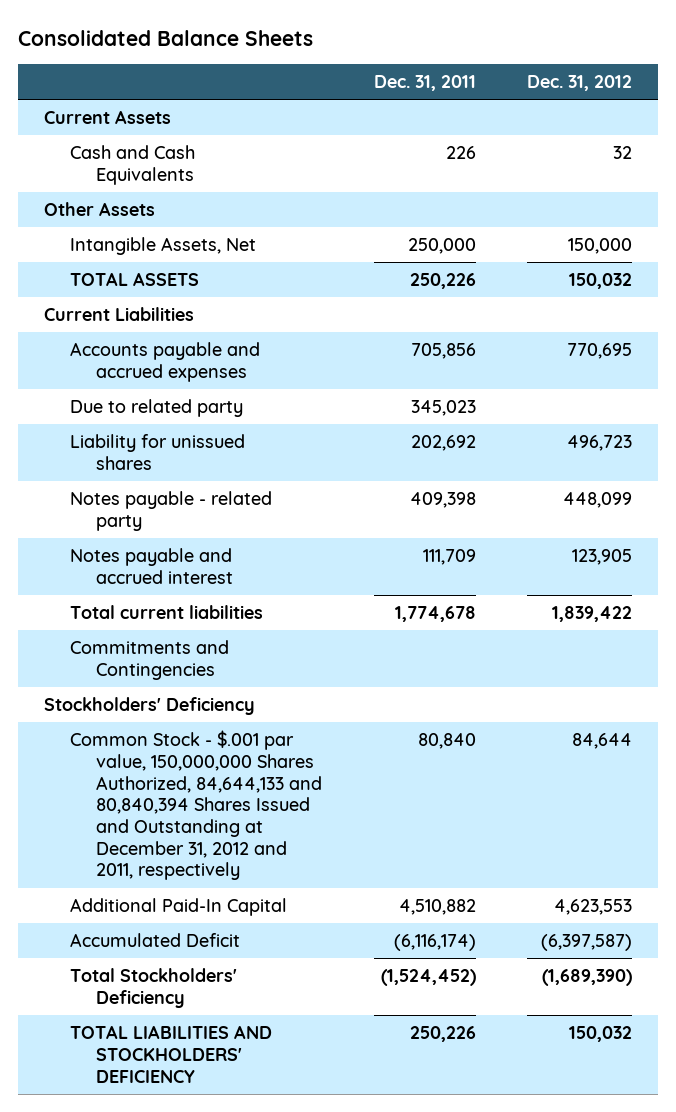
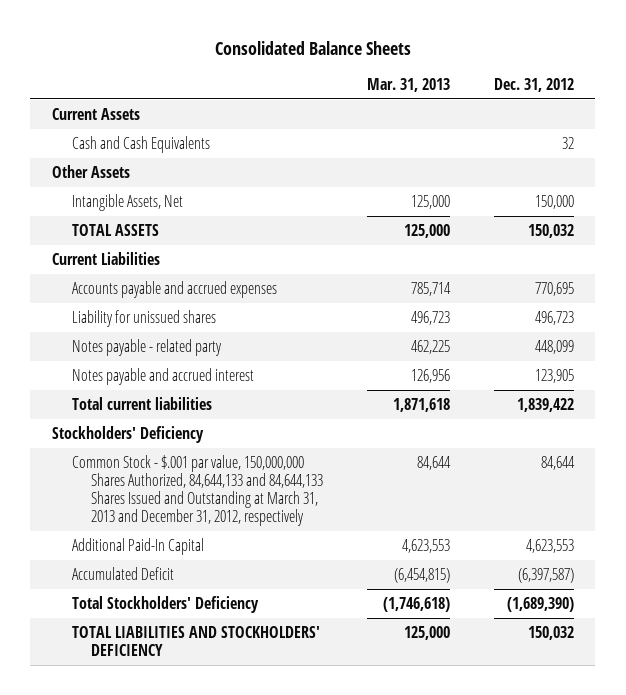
[373,75,476,92] Dec. 31, 2011 -> none
none -> [367,78,451,93] Mar. 31, 2013
[69,399,243,418] Due to related party -> none
[69,640,229,680] Commitments and Contingencies -> none
[69,730,323,881] Common Stock - $.001 par value, 150,000,000 Shares Authorized, 84,644,133 and 80,840,394 Shares Issued and Outstanding at December 31, 2012 and 2011, respectively -> [71,454,324,527] Common Stock - $.001 par value, 150,000,000 Shares Authorized, 84,644,133 and 84,644,133 Shares Issued and Outstanding at March 31, 2013 and December 31, 2012, respectively

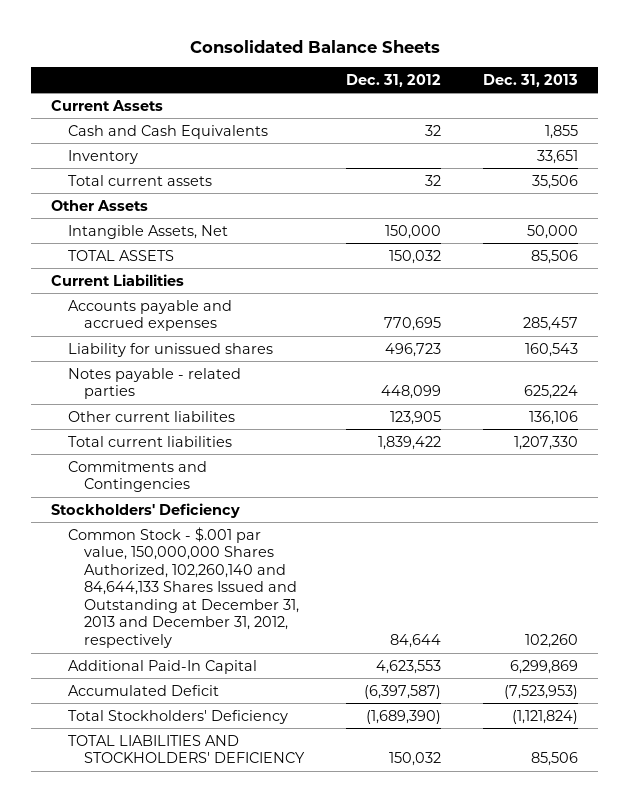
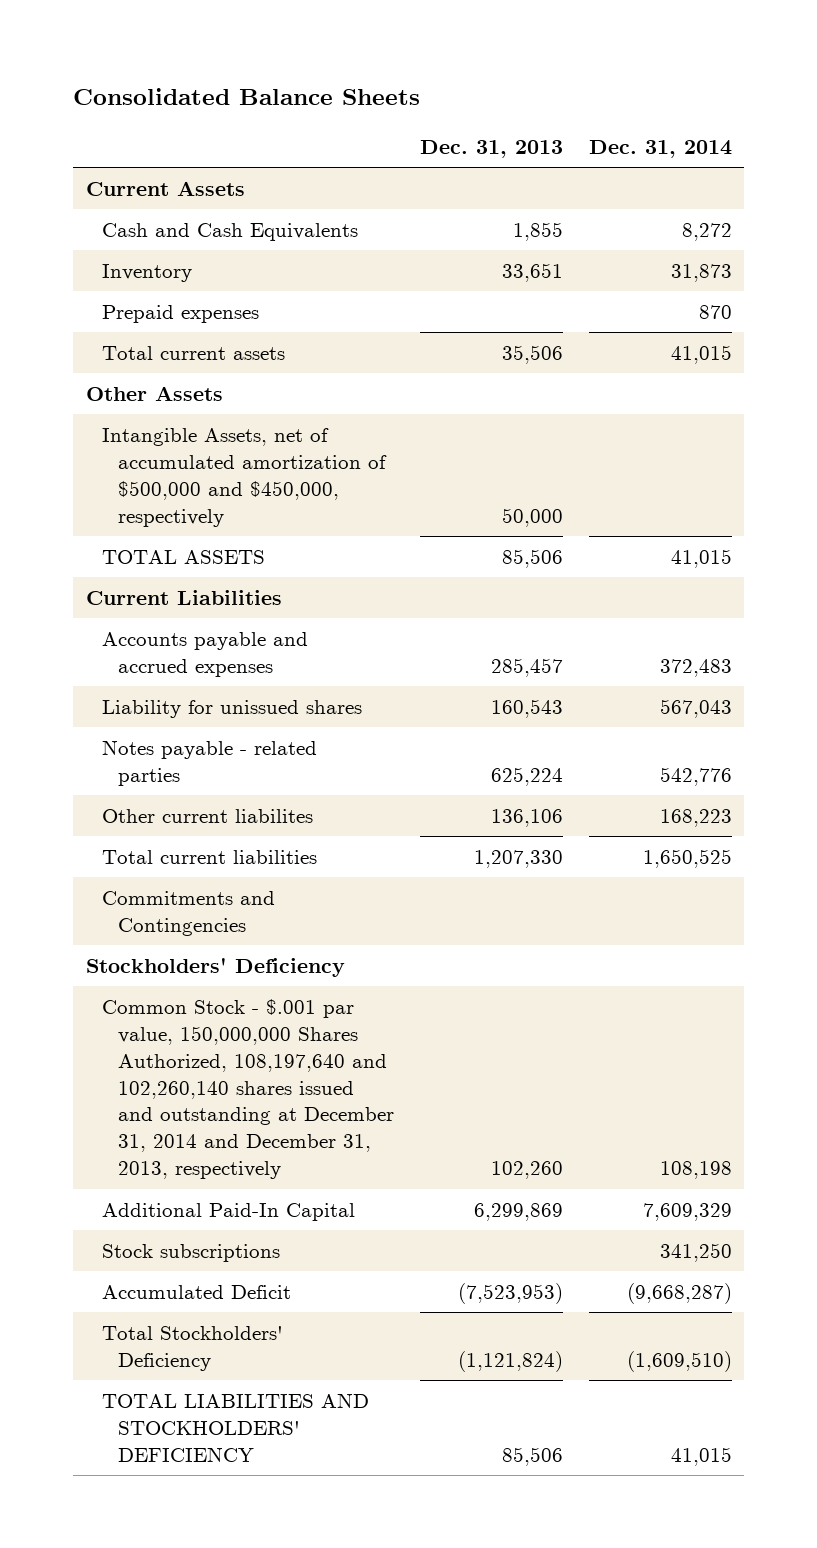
[345,73,441,87] Dec. 31, 2012 -> none
none -> [588,139,732,158] Dec. 31, 2014
none -> [101,304,259,323] Prepaid expenses
[67,224,228,239] Intangible Assets, Net -> [101,427,388,527] Intangible Assets, net of accumulated amortization of $500,000 and $450,000, respectively
[67,526,300,649] Common Stock - $.001 par value, 150,000,000 Shares Authorized, 102,260,140 and 84,644,133 Shares Issued and Outstanding at December 31, 2013 and December 31, 2012, respectively -> [101,998,395,1180] Common Stock - $.001 par value, 150,000,000 Shares Authorized, 108,197,640 and 102,260,140 shares issued and outstanding at December 31, 2014 and December 31, 2013, respectively
none -> [101,1243,280,1262] Stock subscriptions

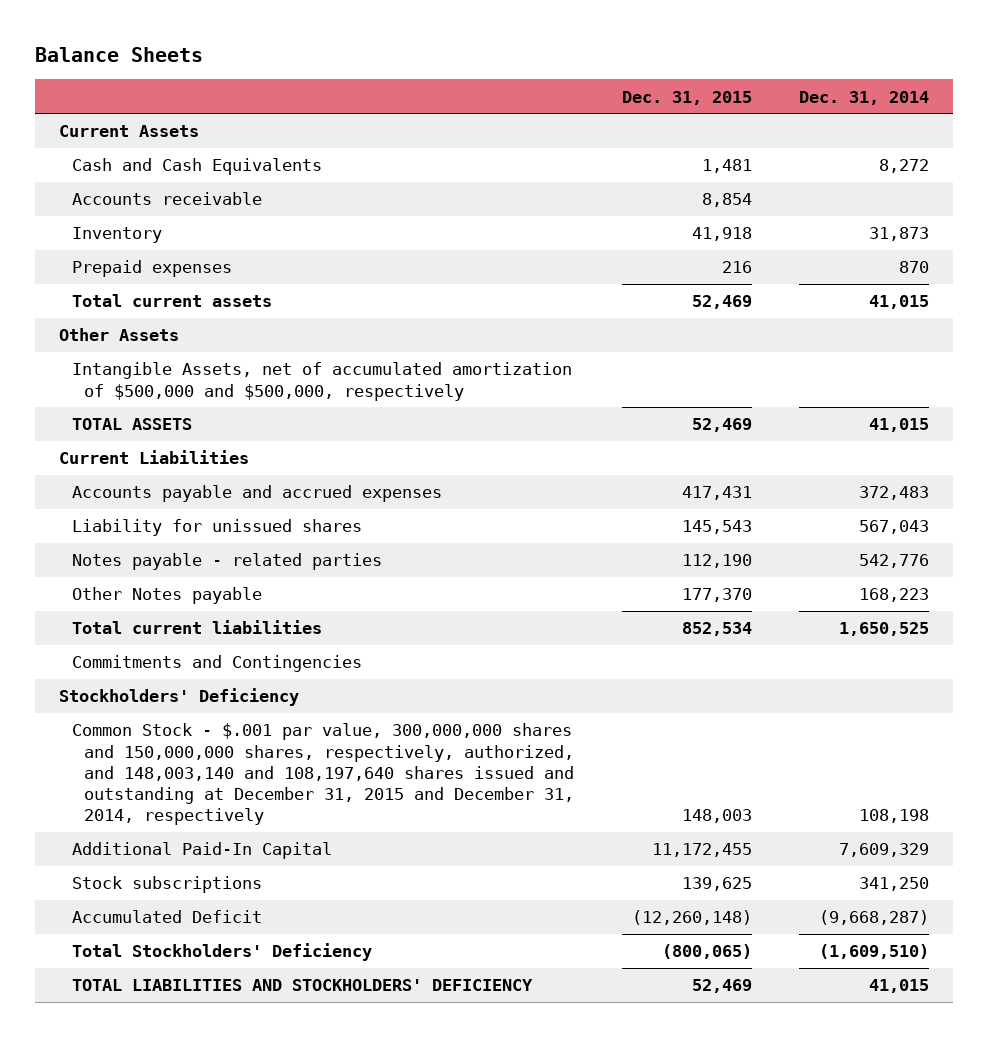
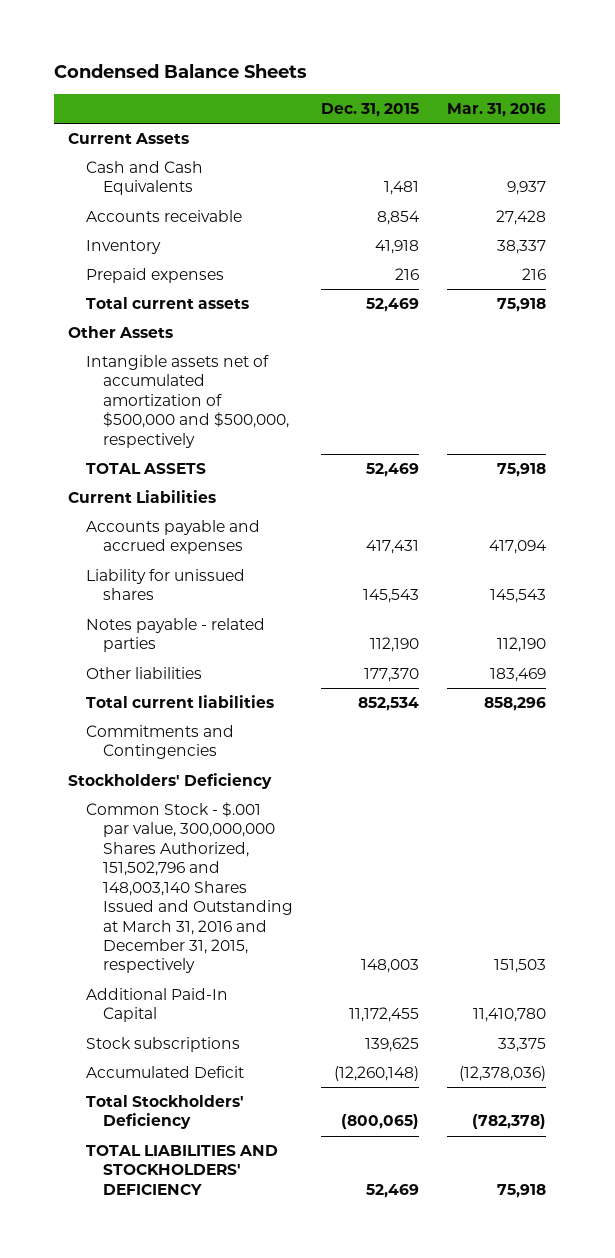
[35,47,204,63] Balance Sheets -> [54,64,308,79] Condensed Balance Sheets
[799,90,930,105] Dec. 31, 2014 -> none
none -> [447,103,547,118] Mar. 31, 2016
[71,362,572,401] Intangible Assets, net of accumulated amortization of $500,000 and $500,000, respectively -> [85,355,289,448] Intangible assets net of accumulated amortization of $500,000 and $500,000, respectively
[71,587,262,605] Other Notes payable -> [85,667,202,680] Other liabilities
[71,723,574,826] Common Stock - $.001 par value, 300,000,000 shares and 150,000,000 shares, respectively, authorized, and 148,003,140 and 108,197,640 shares issued and outstanding at December 31, 2015 and December 31, 2014, respectively -> [85,802,293,974] Common Stock - $.001 par value, 300,000,000 Shares Authorized, 151,502,796 and 148,003,140 Shares Issued and Outstanding at March 31, 2016 and December 31, 2015, respectively

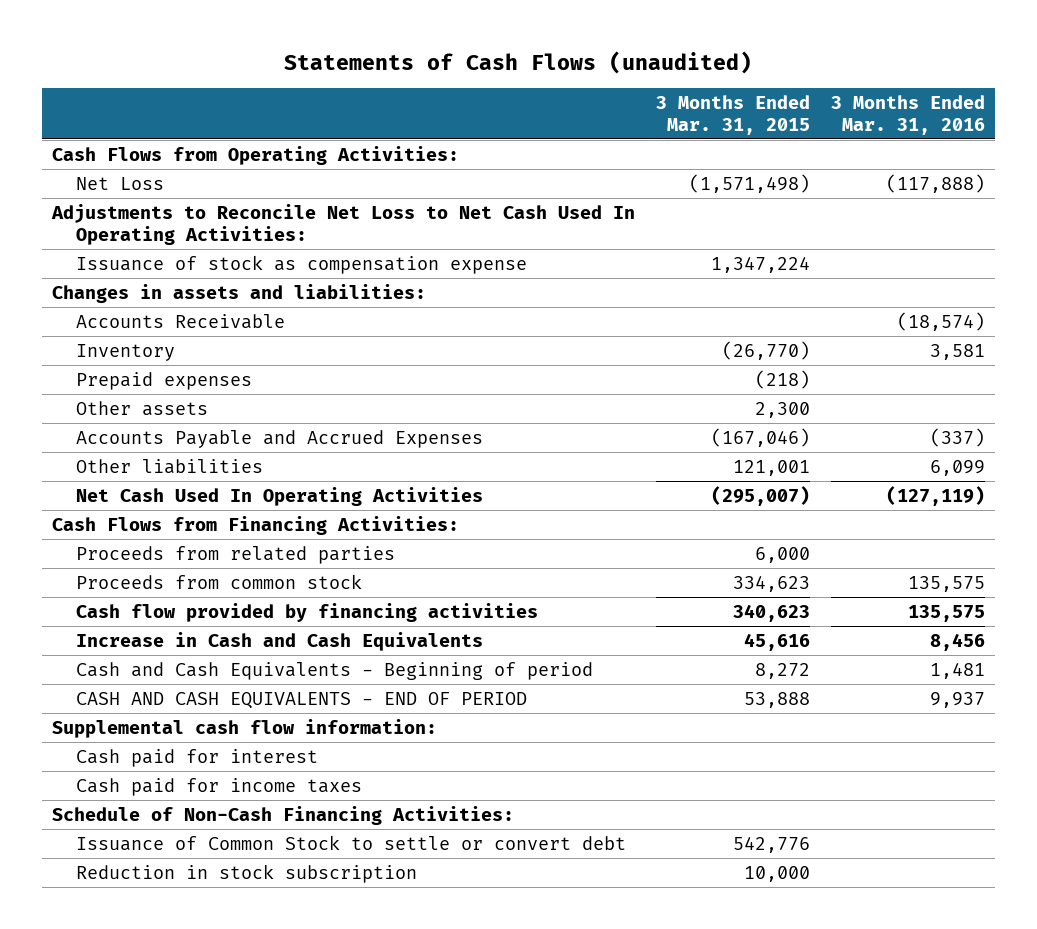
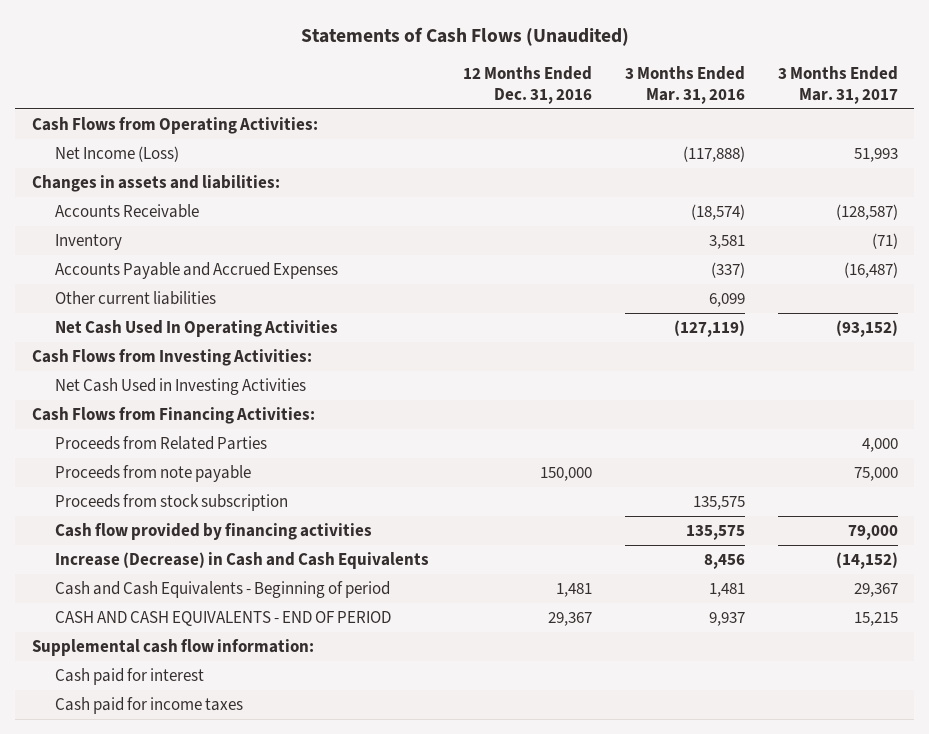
[284,50,753,74] Statements of Cash Flows (unaudited) -> [300,26,629,46] Statements of Cash Flows (Unaudited)
[655,94,810,135] 3 Months Ended Mar. 31, 2015 -> none
none -> [462,65,592,104] 12 Months Ended Dec. 31, 2016
none -> [777,65,898,104] 3 Months Ended Mar. 31, 2017
[51,203,636,246] Adjustments to Reconcile Net Loss to Net Cash Used In Operating Activities: -> none
[76,254,528,274] Issuance of stock as compensation expense -> none
[76,176,165,190] Net Loss -> [55,146,180,163] Net Income (Loss)
[76,371,253,390] Prepaid expenses -> none
[76,400,209,416] Other assets -> none
[76,458,264,474] Other liabilities -> [55,291,217,306] Other current liabilities
none -> [31,349,312,367] Cash Flows from Investing Activities:
none -> [55,378,307,396] Net Cash Used in Investing Activities
[76,545,396,564] Proceeds from related parties -> [55,436,268,451] Proceeds from Related Parties
none -> [55,465,252,483] Proceeds from note payable
[76,573,363,589] Proceeds from common stock -> [55,494,289,512] Proceeds from stock subscription
[76,631,484,651] Increase in Cash and Cash Equivalents -> [55,552,430,570] Increase (Decrease) in Cash and Cash Equivalents
[52,805,515,825] Schedule of Non-Cash Financing Activities: -> none
[76,834,627,851] Issuance of Common Stock to settle or convert debt -> none
[76,863,418,883] Reduction in stock subscription -> none

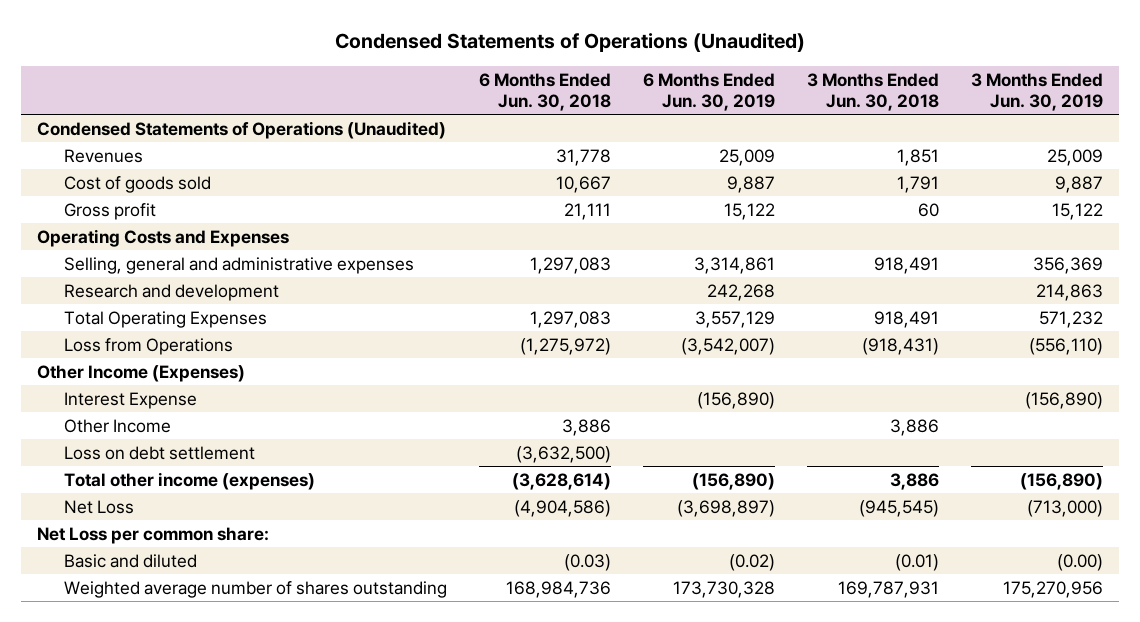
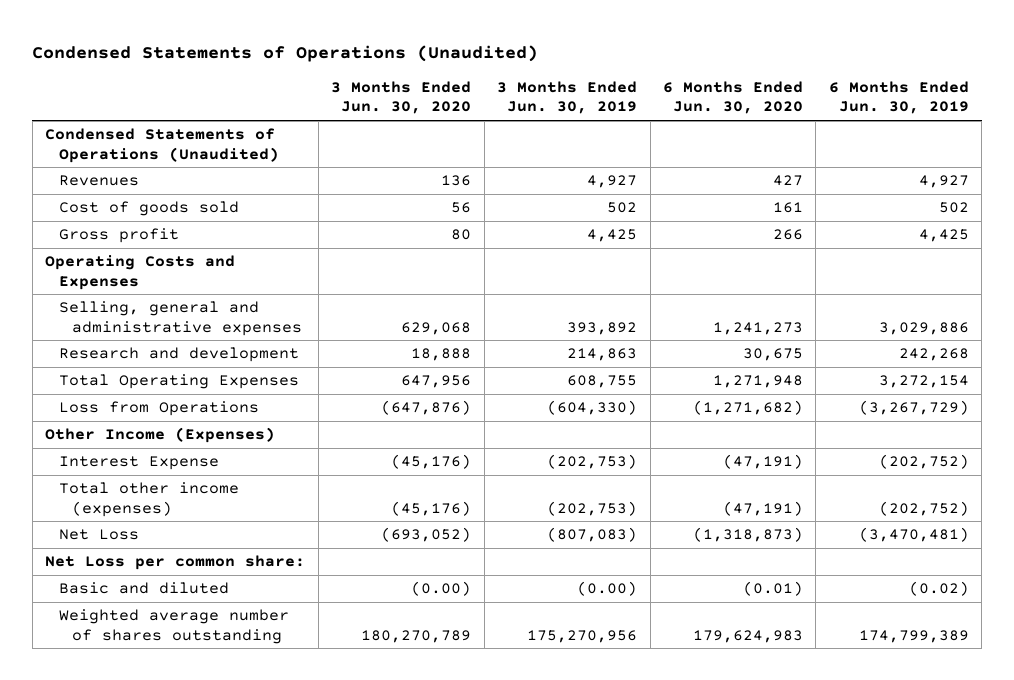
[478,72,611,111] 6 Months Ended Jun. 30, 2018 -> none
[807,72,940,111] 3 Months Ended Jun. 30, 2018 -> none
none -> [331,81,472,115] 3 Months Ended Jun. 30, 2020
none -> [662,81,803,115] 6 Months Ended Jun. 30, 2020
[718,148,775,166] 25,009 -> [918,175,969,189] 4,927
[1047,148,1104,166] 25,009 -> [587,175,638,189] 4,927
[726,175,775,193] 9,887 -> [938,202,969,214] 502
[1055,175,1104,193] 9,887 -> [607,202,638,214] 502
[723,202,775,220] 15,122 -> [918,229,969,243] 4,425
[1052,202,1104,220] 15,122 -> [587,229,638,243] 4,425
[693,256,775,274] 3,314,861 -> [878,321,969,335] 3,029,886
[1033,256,1104,274] 356,369 -> [567,321,638,335] 393,892
[694,310,775,328] 3,557,129 -> [878,375,969,389] 3,272,154
[1039,310,1104,328] 571,232 -> [567,375,638,389] 608,755
[680,337,775,355] (3,542,007) -> [858,400,969,416] (3,267,729)
[1029,337,1104,355] (556,110) -> [547,400,638,416] (604,330)
[63,418,171,433] Other Income -> none
[63,445,255,460] Loss on debt settlement -> none
[696,391,775,409] (156,890) -> [878,454,969,470] (202,752)
[1025,391,1104,409] (156,890) -> [547,454,638,470] (202,753)
[691,472,775,490] (156,890) -> [878,500,969,516] (202,752)
[1020,472,1104,490] (156,890) -> [547,500,638,516] (202,753)
[676,499,775,517] (3,698,897) -> [858,527,969,543] (3,470,481)
[1027,499,1104,517] (713,000) -> [547,527,638,543] (807,083)
[672,580,775,598] 173,730,328 -> [858,629,969,643] 174,799,389

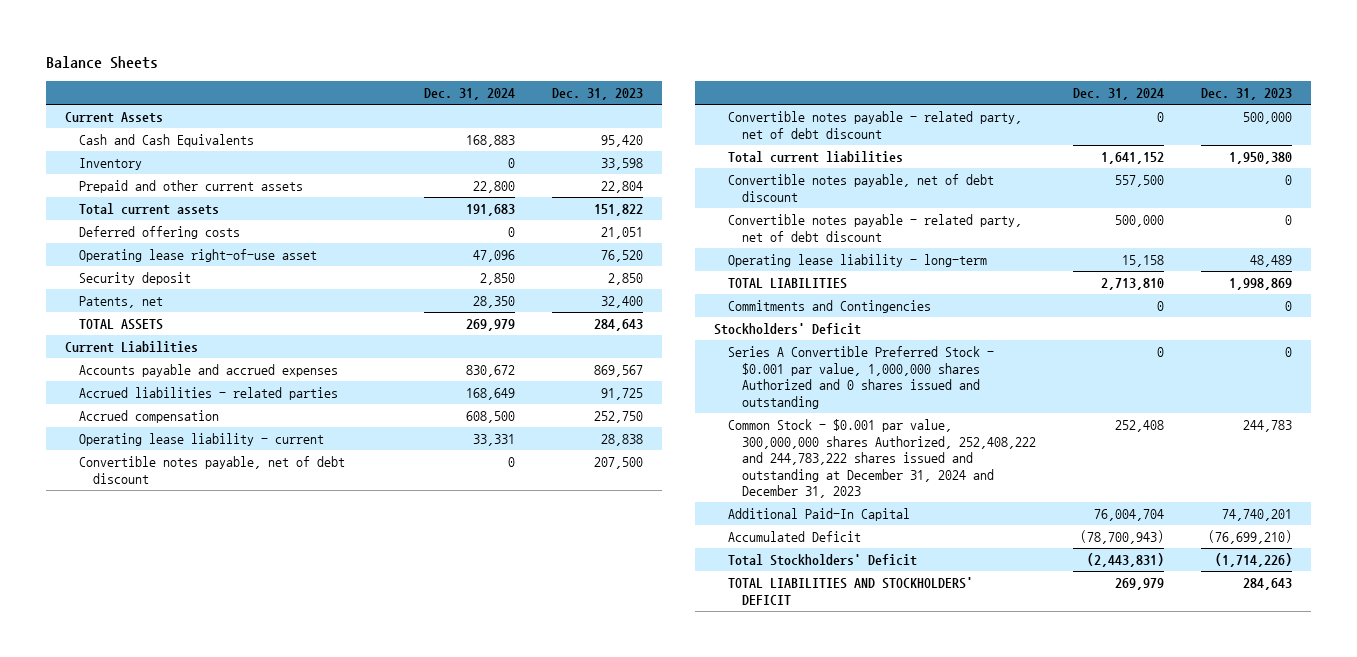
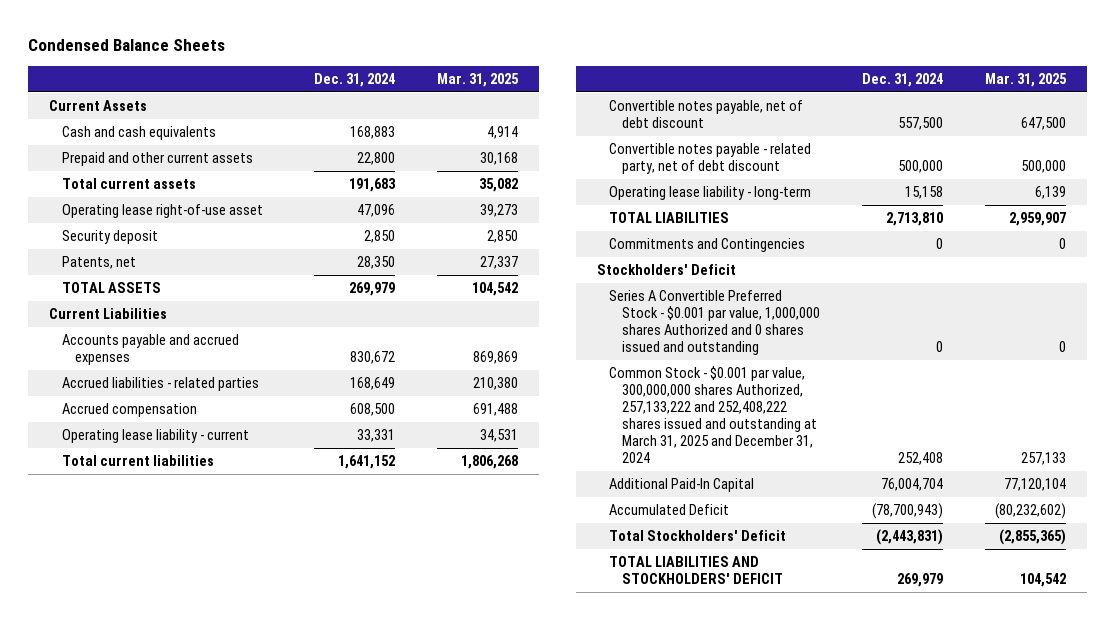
[46,56,159,70] Balance Sheets -> [28,39,226,52] Condensed Balance Sheets
[552,87,644,100] Dec. 31, 2023 -> none
none -> [437,73,520,88] Mar. 31, 2025
[78,158,142,171] Inventory -> none
[78,134,254,148] Cash and Cash Equivalents -> [61,126,216,141] Cash and cash equivalents
[78,226,240,240] Deferred offering costs -> none
[78,456,345,484] Convertible notes payable, net of debt discount -> none
[727,111,1022,139] Convertible notes payable - related party, net of debt discount -> none
[727,419,1037,499] Common Stock - $0.001 par value, 300,000,000 shares Authorized, 252,408,222 and 244,783,222 shares issued and outstanding at December 31, 2024 and December 31, 2023 -> [609,366,818,463] Common Stock - $0.001 par value, 300,000,000 shares Authorized, 257,133,222 and 252,408,222 shares issued and outstanding at March 31, 2025 and December 31, 2024

